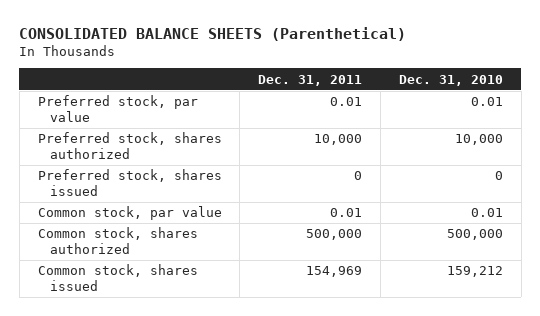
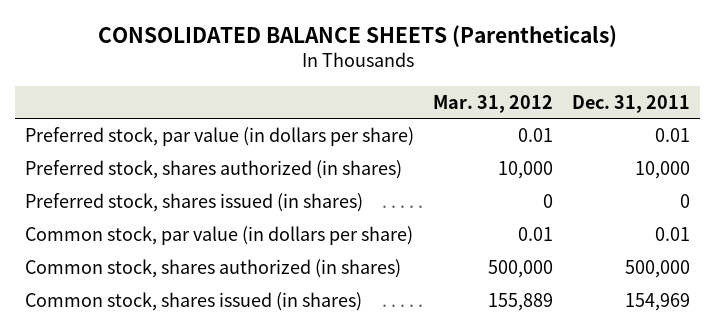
[19,26,407,41] CONSOLIDATED BALANCE SHEETS (Parenthetical) -> [97,25,617,48] CONSOLIDATED BALANCE SHEETS (Parentheticals)
[398,74,503,86] Dec. 31, 2010 -> none
none -> [433,94,554,113] Mar. 31, 2012
[37,95,198,123] Preferred stock, par value -> [24,127,414,147] Preferred stock, par value (in dollars per share)
[37,132,222,160] Preferred stock, shares authorized -> [24,160,402,180] Preferred stock, shares authorized (in shares)
[37,169,222,197] Preferred stock, shares issued -> [24,193,363,213] Preferred stock, shares issued (in shares)
[37,206,222,221] Common stock, par value -> [24,226,413,246] Common stock, par value (in dollars per share)
[37,227,198,255] Common stock, shares authorized -> [24,259,401,279] Common stock, shares authorized (in shares)
[37,264,198,292] Common stock, shares issued -> [24,292,362,312] Common stock, shares issued (in shares)

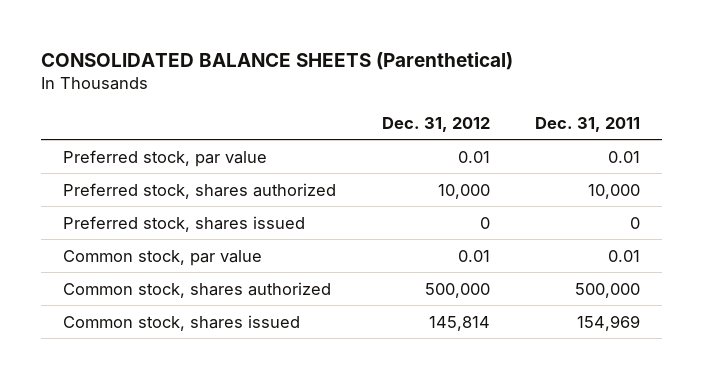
[97,25,617,48] CONSOLIDATED BALANCE SHEETS (Parentheticals) -> [40,51,513,70] CONSOLIDATED BALANCE SHEETS (Parenthetical)
[433,94,554,113] Mar. 31, 2012 -> none
none -> [381,116,490,132] Dec. 31, 2012
[24,127,414,147] Preferred stock, par value (in dollars per share) -> [63,149,268,167] Preferred stock, par value
[24,160,402,180] Preferred stock, shares authorized (in shares) -> [63,182,337,199] Preferred stock, shares authorized
[24,193,363,213] Preferred stock, shares issued (in shares) -> [63,215,306,232] Preferred stock, shares issued
[24,226,413,246] Common stock, par value (in dollars per share) -> [63,249,263,266] Common stock, par value
[24,259,401,279] Common stock, shares authorized (in shares) -> [63,281,332,298] Common stock, shares authorized
[24,292,362,312] Common stock, shares issued (in shares) -> [63,314,301,331] Common stock, shares issued

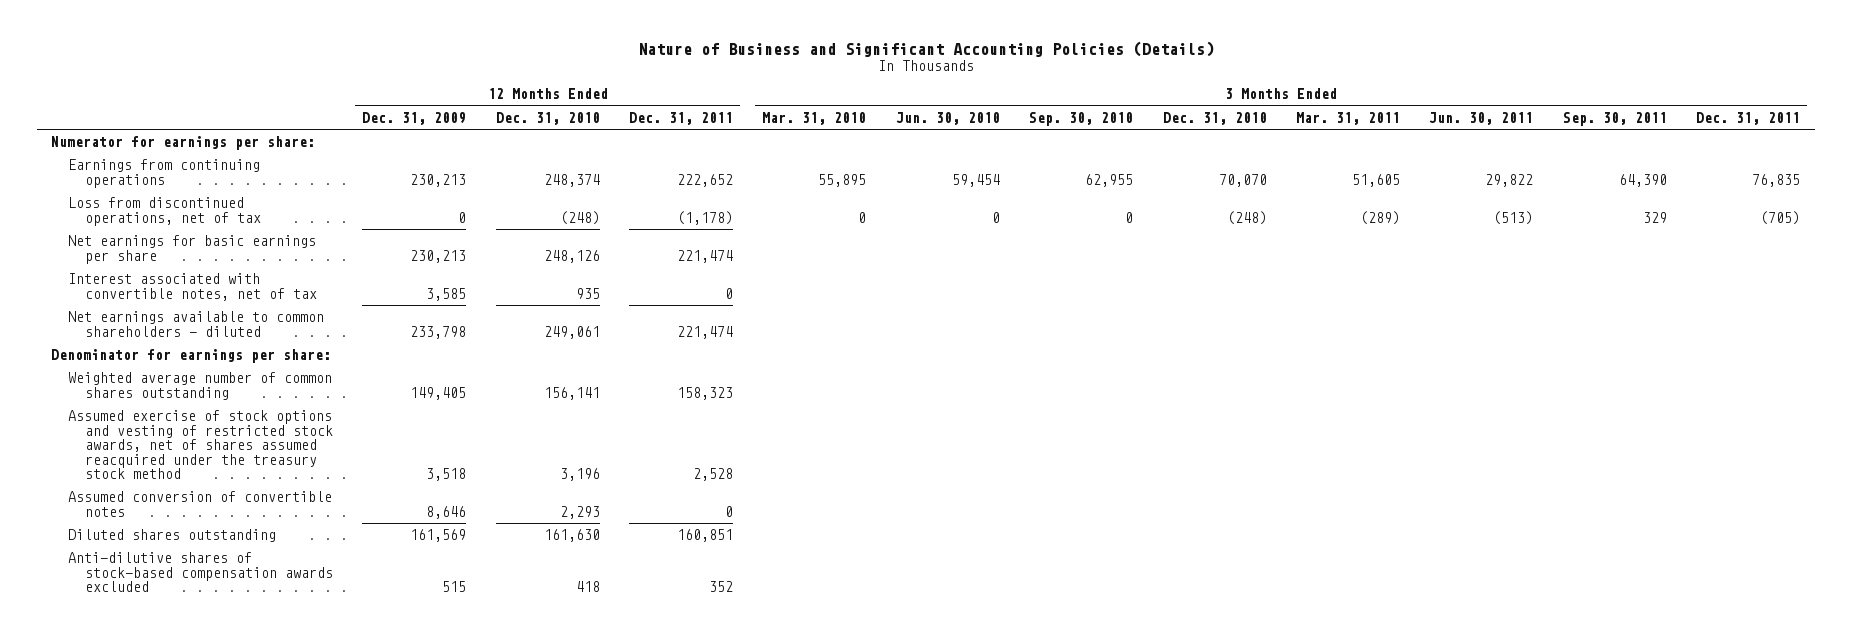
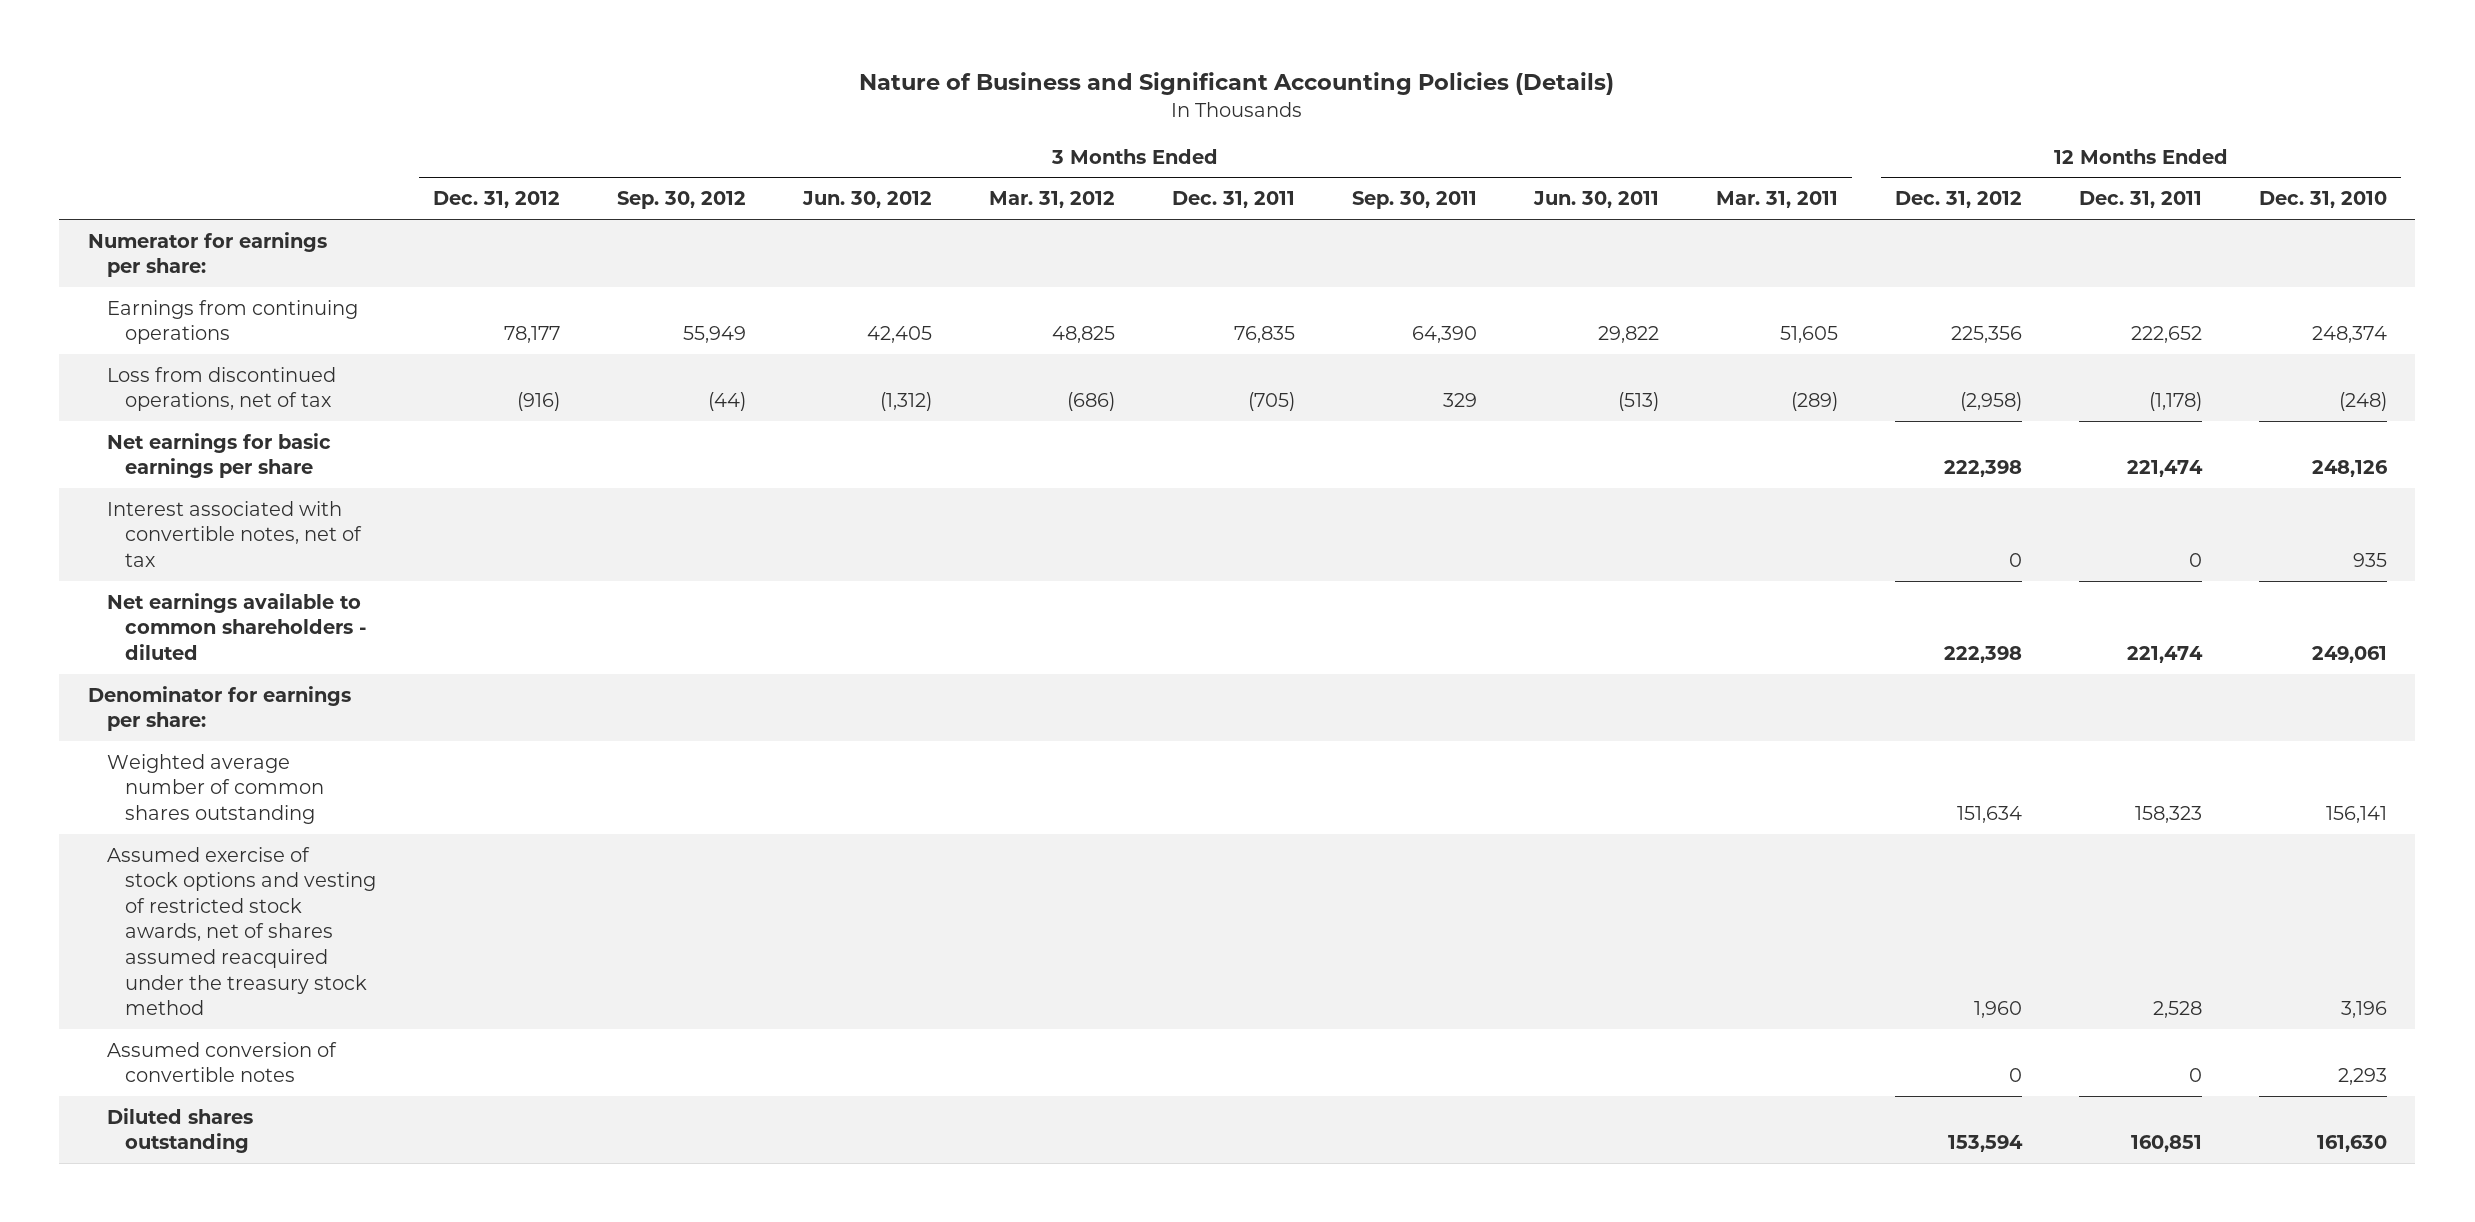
[362,111,467,125] Dec. 31, 2009 -> none
[762,111,867,125] Mar. 31, 2010 -> none
[895,111,1000,125] Jun. 30, 2010 -> none
[1029,111,1134,126] Sep. 30, 2010 -> none
[1162,111,1267,125] Dec. 31, 2010 -> none
none -> [433,191,561,209] Dec. 31, 2012
none -> [617,191,747,210] Sep. 30, 2012
none -> [802,191,933,209] Jun. 30, 2012
none -> [988,191,1115,209] Mar. 31, 2012
none -> [1894,191,2022,209] Dec. 31, 2012
[68,552,333,593] Anti-dilutive shares of stock-based compensation awards excluded -> none

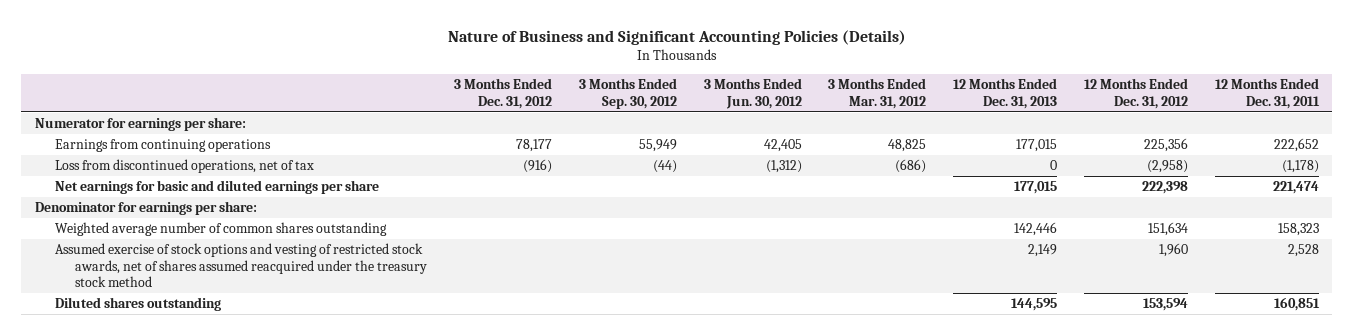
[1171,191,1295,209] Dec. 31, 2011 -> none
[1351,191,1477,210] Sep. 30, 2011 -> none
[1532,191,1659,209] Jun. 30, 2011 -> none
[1715,191,1838,209] Mar. 31, 2011 -> none
[2258,191,2387,209] Dec. 31, 2010 -> none
none -> [953,78,1058,109] 12 Months Ended Dec. 31, 2013
[106,432,331,479] Net earnings for basic earnings per share -> none
[106,500,363,567] Interest associated with convertible notes, net of tax -> none
[106,592,368,660] Net earnings available to common shareholders - diluted -> [55,180,380,195] Net earnings for basic and diluted earnings per share
[106,1041,337,1083] Assumed conversion of convertible notes -> none

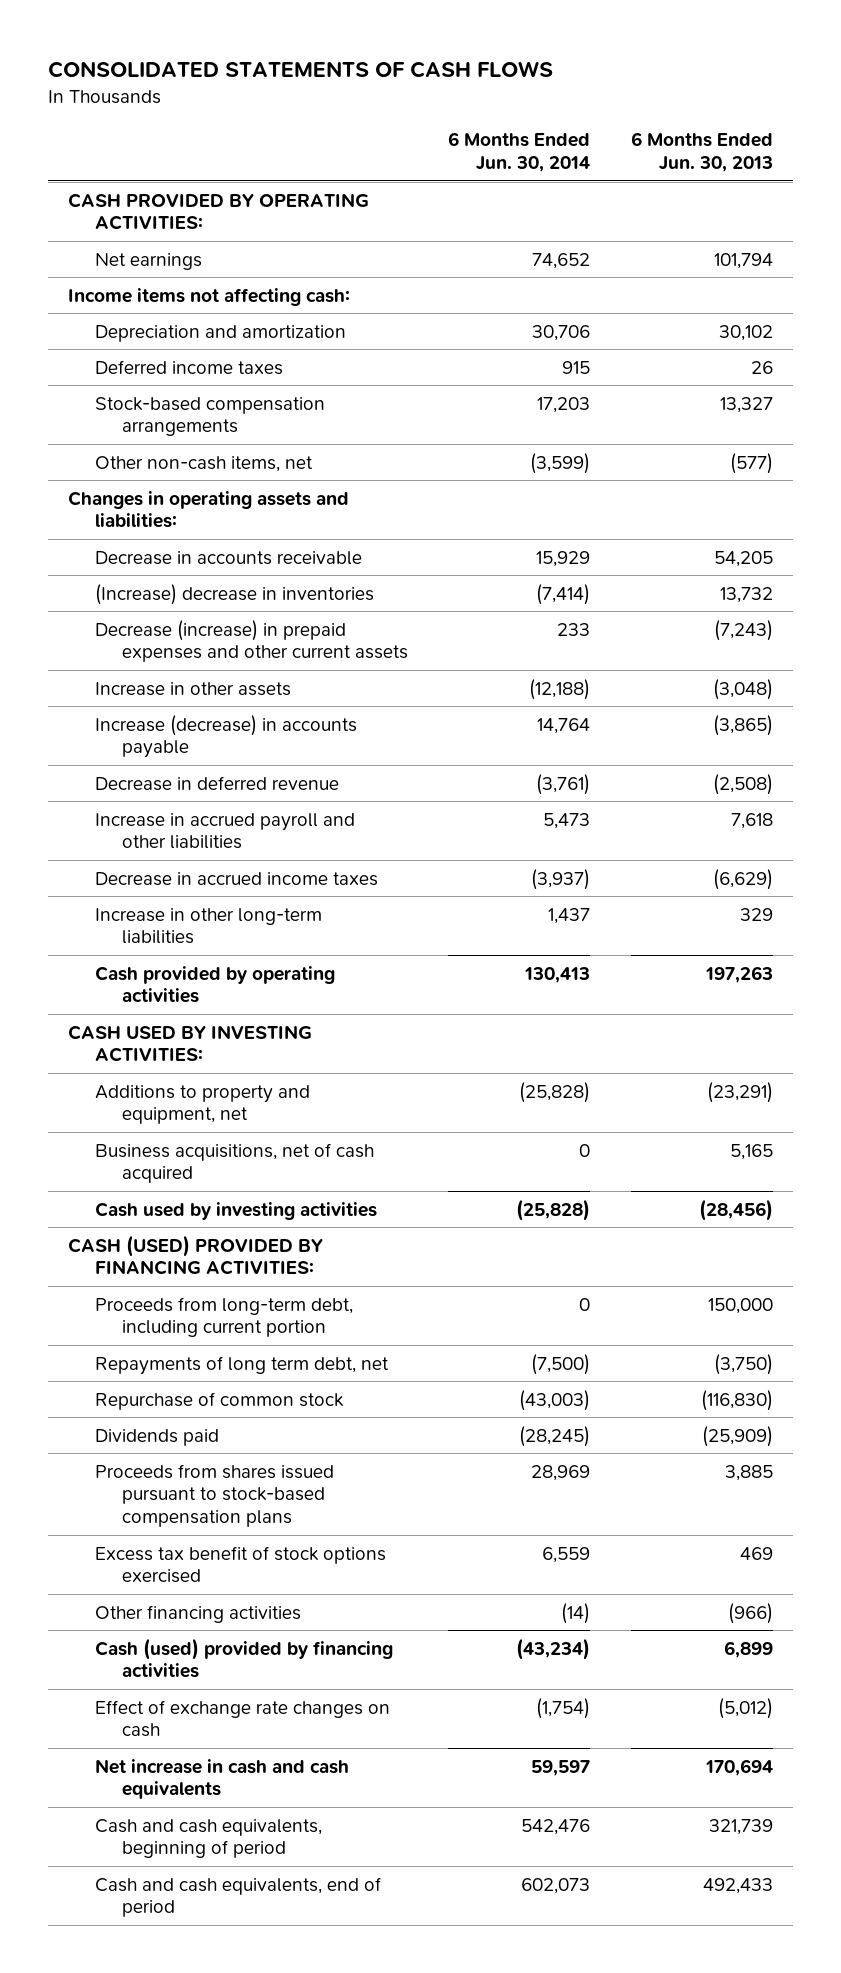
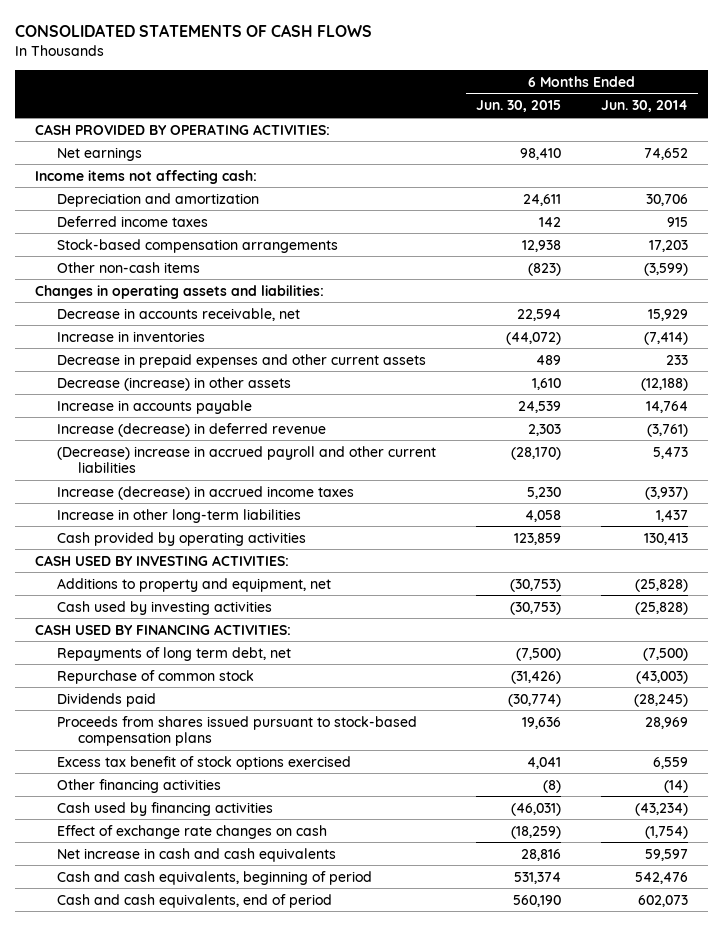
[630,132,773,173] 6 Months Ended Jun. 30, 2013 -> none
none -> [475,100,561,113] Jun. 30, 2015
[94,455,313,472] Other non-cash items, net -> [56,261,200,273] Other non-cash items
[94,550,362,565] Decrease in accounts receivable -> [56,307,300,321] Decrease in accounts receivable, net
[94,583,374,605] (Increase) decrease in inventories -> [56,330,205,342] Increase in inventories
[94,619,408,663] Decrease (increase) in prepaid expenses and other current assets -> [56,353,426,368] Decrease in prepaid expenses and other current assets
[94,681,291,696] Increase in other assets -> [56,376,291,391] Decrease (increase) in other assets
[94,714,357,759] Increase (decrease) in accounts payable -> [56,399,252,414] Increase in accounts payable
[94,775,339,791] Decrease in deferred revenue -> [56,422,326,437] Increase (decrease) in deferred revenue
[94,812,355,850] Increase in accrued payroll and other liabilities -> [56,445,436,474] (Decrease) increase in accrued payroll and other current liabilities
[94,871,378,886] Decrease in accrued income taxes -> [56,485,354,500] Increase (decrease) in accrued income taxes
[94,1142,374,1184] Business acquisitions, net of cash acquired -> none
[94,1296,353,1338] Proceeds from long-term debt, including current portion -> none
[67,1234,323,1276] CASH (USED) PROVIDED BY FINANCING ACTIVITIES: -> [35,623,292,635] CASH USED BY FINANCING ACTIVITIES:
[94,1637,393,1679] Cash (used) provided by financing activities -> [56,801,273,816] Cash used by financing activities

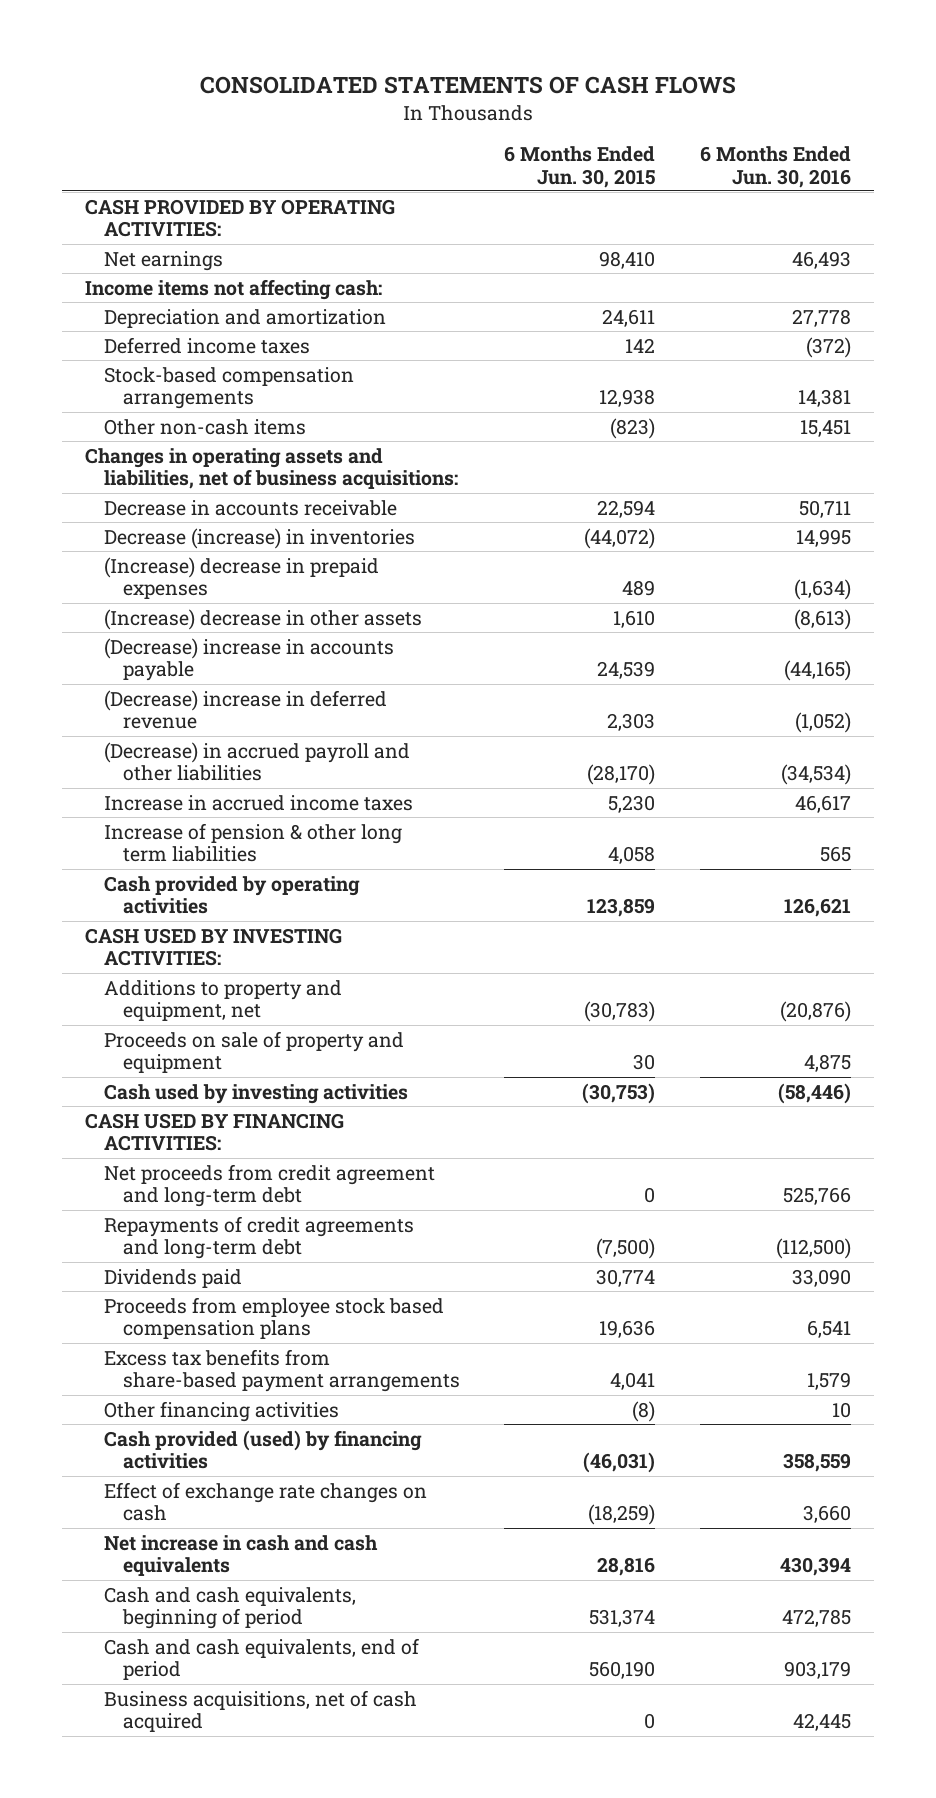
[600,100,688,113] Jun. 30, 2014 -> none
none -> [700,145,852,188] 6 Months Ended Jun. 30, 2016
[35,284,325,299] Changes in operating assets and liabilities: -> [84,447,458,490] Changes in operating assets and liabilities, net of business acquisitions:
[56,307,300,321] Decrease in accounts receivable, net -> [103,499,397,516] Decrease in accounts receivable
[56,330,205,342] Increase in inventories -> [103,527,415,549] Decrease (increase) in inventories
[56,353,426,368] Decrease in prepaid expenses and other current assets -> [103,556,379,600] (Increase) decrease in prepaid expenses
[56,376,291,391] Decrease (increase) in other assets -> [103,608,422,630] (Increase) decrease in other assets
[56,399,252,414] Increase in accounts payable -> [103,637,394,682] (Decrease) increase in accounts payable
[56,422,326,437] Increase (decrease) in deferred revenue -> [103,689,387,730] (Decrease) increase in deferred revenue
[56,445,436,474] (Decrease) increase in accrued payroll and other current liabilities -> [103,741,410,782] (Decrease) in accrued payroll and other liabilities
[56,485,354,500] Increase (decrease) in accrued income taxes -> [103,794,413,811] Increase in accrued income taxes
[56,508,301,523] Increase in other long-term liabilities -> [103,822,402,863] Increase of pension & other long term liabilities
[509,578,561,592] (30,753) -> [584,1001,656,1023] (30,783)
none -> [103,1030,404,1074] Proceeds on sale of property and equipment
[56,669,254,684] Repurchase of common stock -> none
none -> [103,1163,435,1208] Net proceeds from credit agreement and long-term debt
[56,646,291,661] Repayments of long term debt, net -> [103,1215,414,1260] Repayments of credit agreements and long-term debt
[507,693,561,707] (30,774) -> [596,1268,656,1287] 30,774
[56,715,417,747] Proceeds from shares issued pursuant to stock-based compensation plans -> [103,1296,444,1340] Proceeds from employee stock based compensation plans
[56,755,351,770] Excess tax benefit of stock options exercised -> [103,1348,460,1393] Excess tax benefits from share-based payment arrangements
[56,801,273,816] Cash used by financing activities -> [103,1429,422,1470] Cash provided (used) by financing activities
none -> [103,1689,417,1733] Business acquisitions, net of cash acquired

